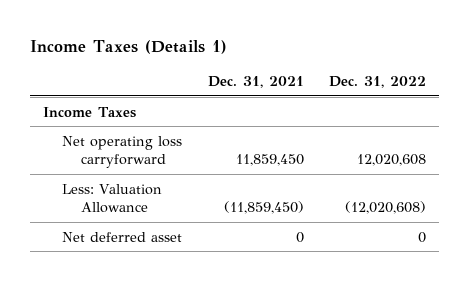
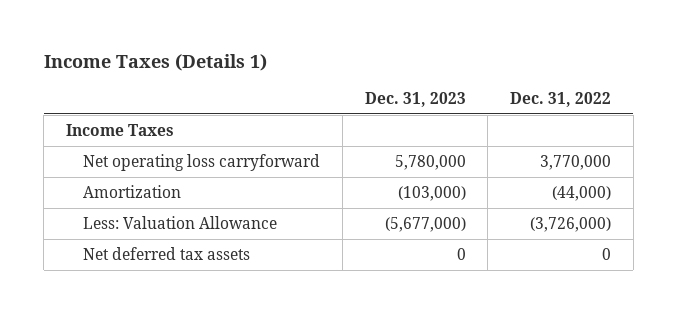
[207,76,304,89] Dec. 31, 2021 -> none
none -> [364,92,466,108] Dec. 31, 2023
[357,153,427,166] 12,020,608 -> [539,154,611,170] 3,770,000
none -> [83,184,182,198] Amortization
[345,200,427,214] (12,020,608) -> [529,216,611,232] (3,726,000)
[61,231,182,242] Net deferred asset -> [83,246,251,260] Net deferred tax assets

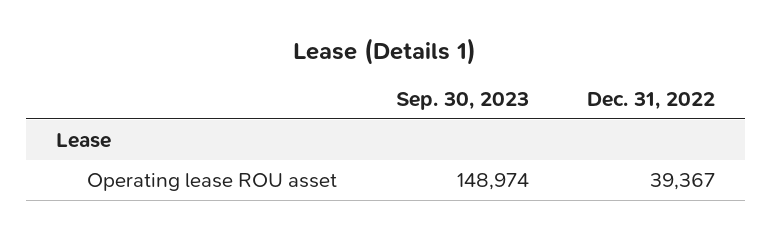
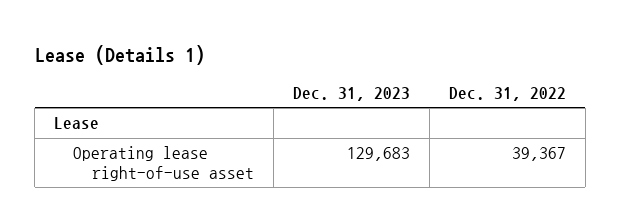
[395,92,529,111] Sep. 30, 2023 -> none
none -> [292,86,410,101] Dec. 31, 2023
[87,172,338,191] Operating lease ROU asset -> [72,146,254,181] Operating lease right-of-use asset

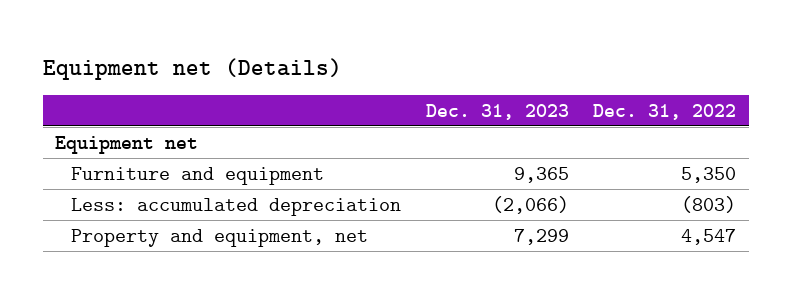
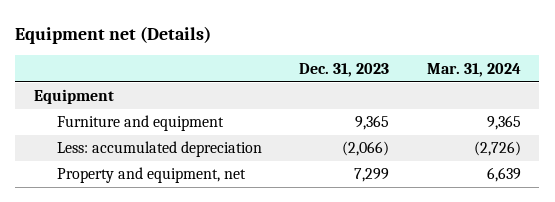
[593,104,737,121] Dec. 31, 2022 -> none
none -> [426,62,521,77] Mar. 31, 2024
[54,135,198,154] Equipment net -> [33,89,114,105] Equipment

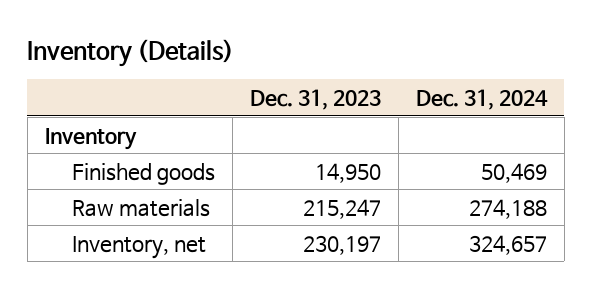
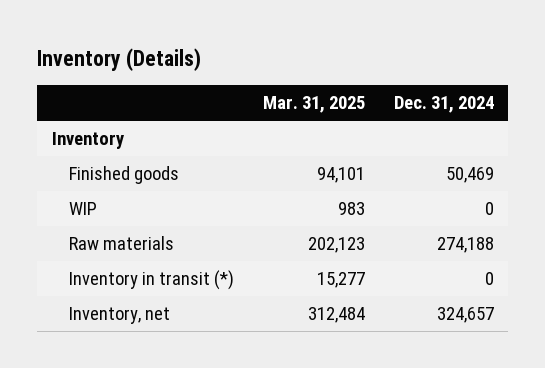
[249,88,381,110] Dec. 31, 2023 -> none
none -> [263,96,366,114] Mar. 31, 2025
none -> [69,202,98,216] WIP
none -> [69,270,235,291] Inventory in transit (*)

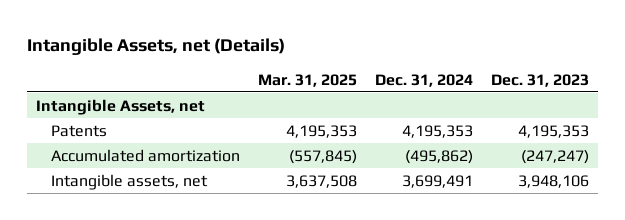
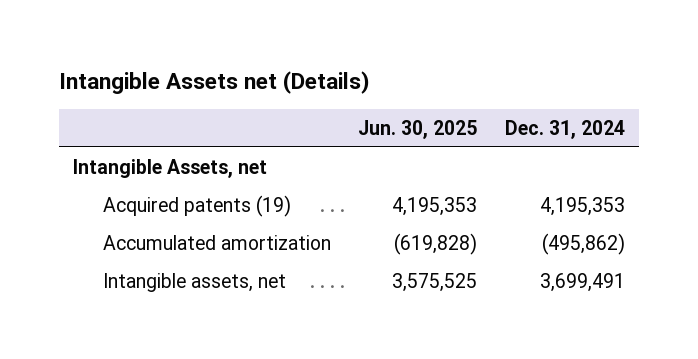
[26,38,285,56] Intangible Assets, net (Details) -> [58,71,370,95] Intangible Assets net (Details)
[258,73,358,87] Mar. 31, 2025 -> none
[491,73,590,87] Dec. 31, 2023 -> none
none -> [358,119,478,139] Jun. 30, 2025
[51,124,108,137] Patents -> [102,195,291,218] Acquired patents (19)

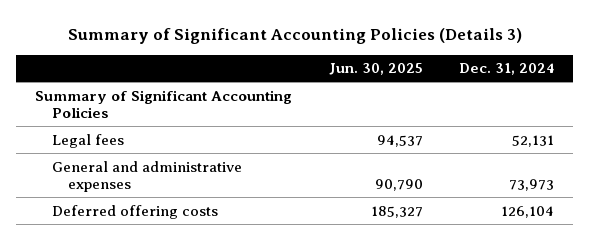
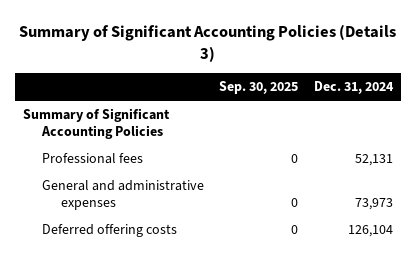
[328,63,423,76] Jun. 30, 2025 -> none
none -> [219,81,299,95] Sep. 30, 2025
[51,133,124,148] Legal fees -> [41,153,143,165] Professional fees

